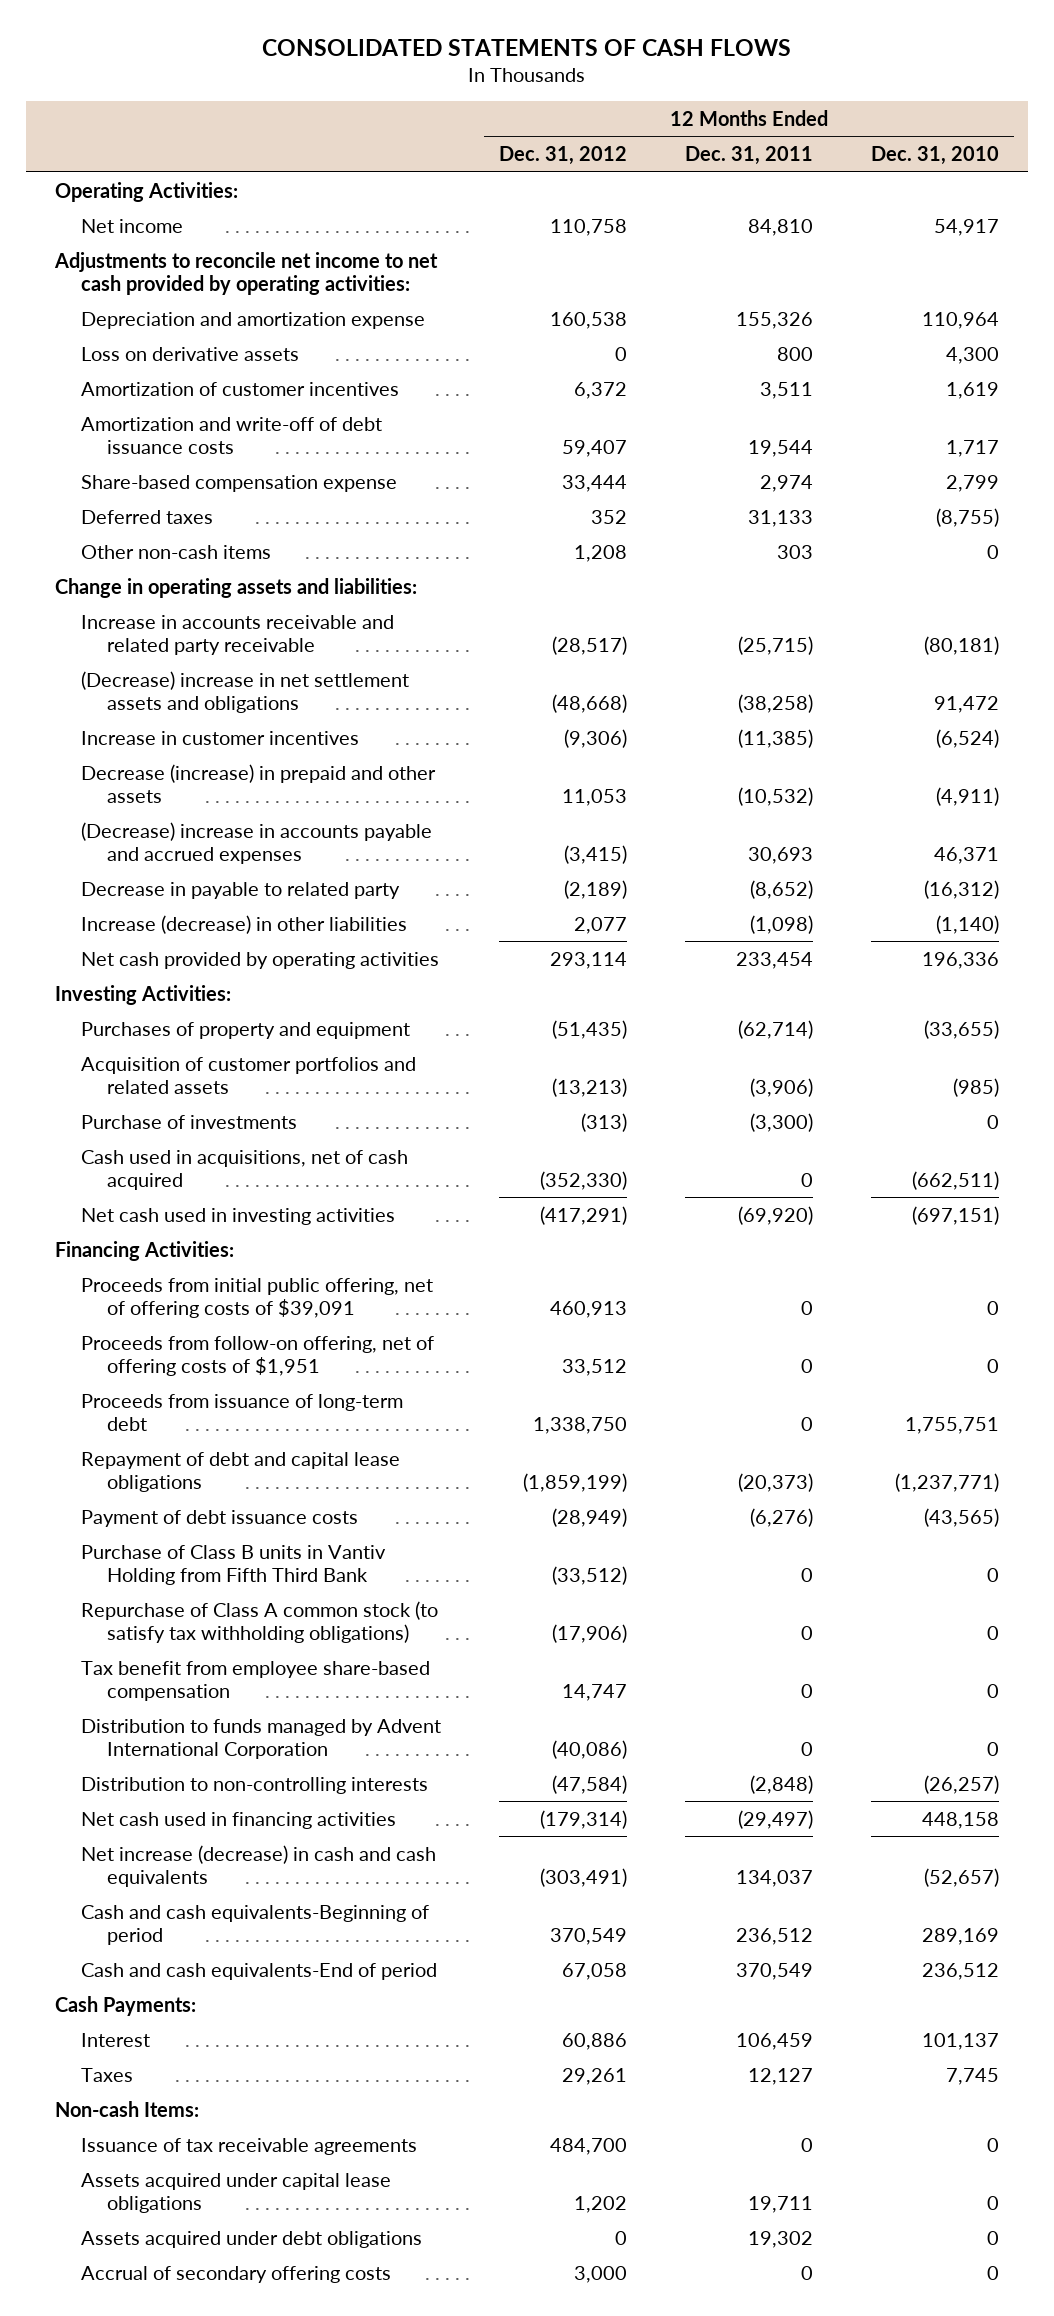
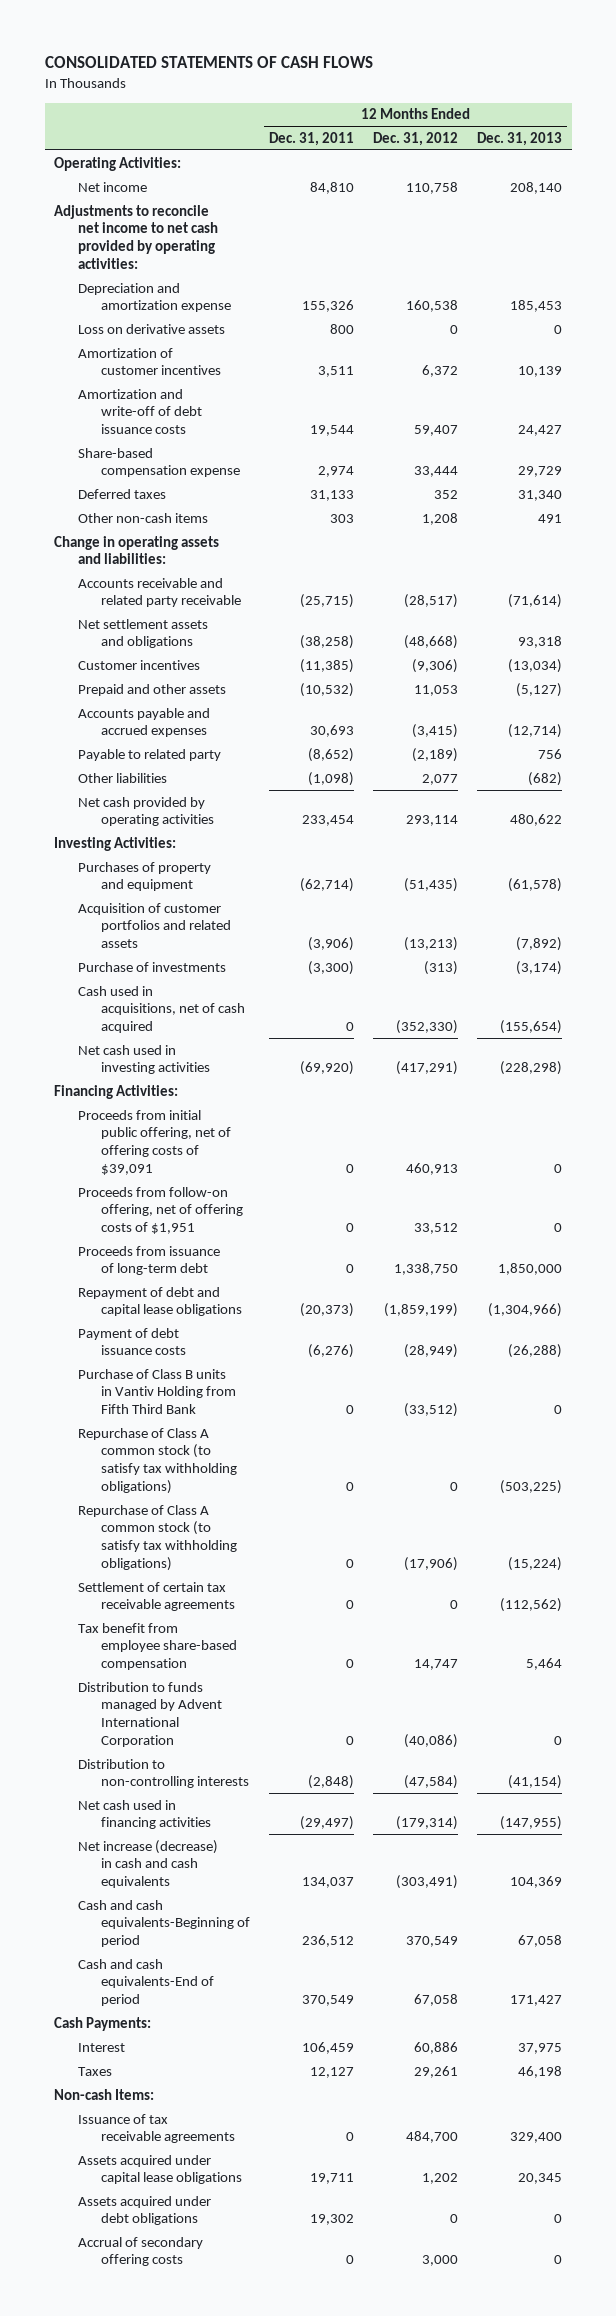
[871,146,1000,166] Dec. 31, 2010 -> none
none -> [477,131,563,146] Dec. 31, 2013
[80,614,394,655] Increase in accounts receivable and related party receivable -> [77,577,242,608] Accounts receivable and related party receivable
[80,670,409,713] (Decrease) increase in net settlement assets and obligations -> [77,618,208,649] Net settlement assets and obligations
[80,730,359,745] Increase in customer incentives -> [77,659,200,670] Customer incentives
[80,763,436,803] Decrease (increase) in prepaid and other assets -> [77,683,226,696] Prepaid and other assets
[80,821,432,864] (Decrease) increase in accounts payable and accrued expenses -> [77,707,210,738] Accounts payable and accrued expenses
[80,881,400,899] Decrease in payable to related party -> [77,748,221,761] Payable to related party
[80,914,407,934] Increase (decrease) in other liabilities -> [77,772,167,783] Other liabilities
none -> [77,1427,238,1495] Repurchase of Class A common stock (to satisfy tax withholding obligations)
none -> [77,1581,236,1612] Settlement of certain tax receivable agreements

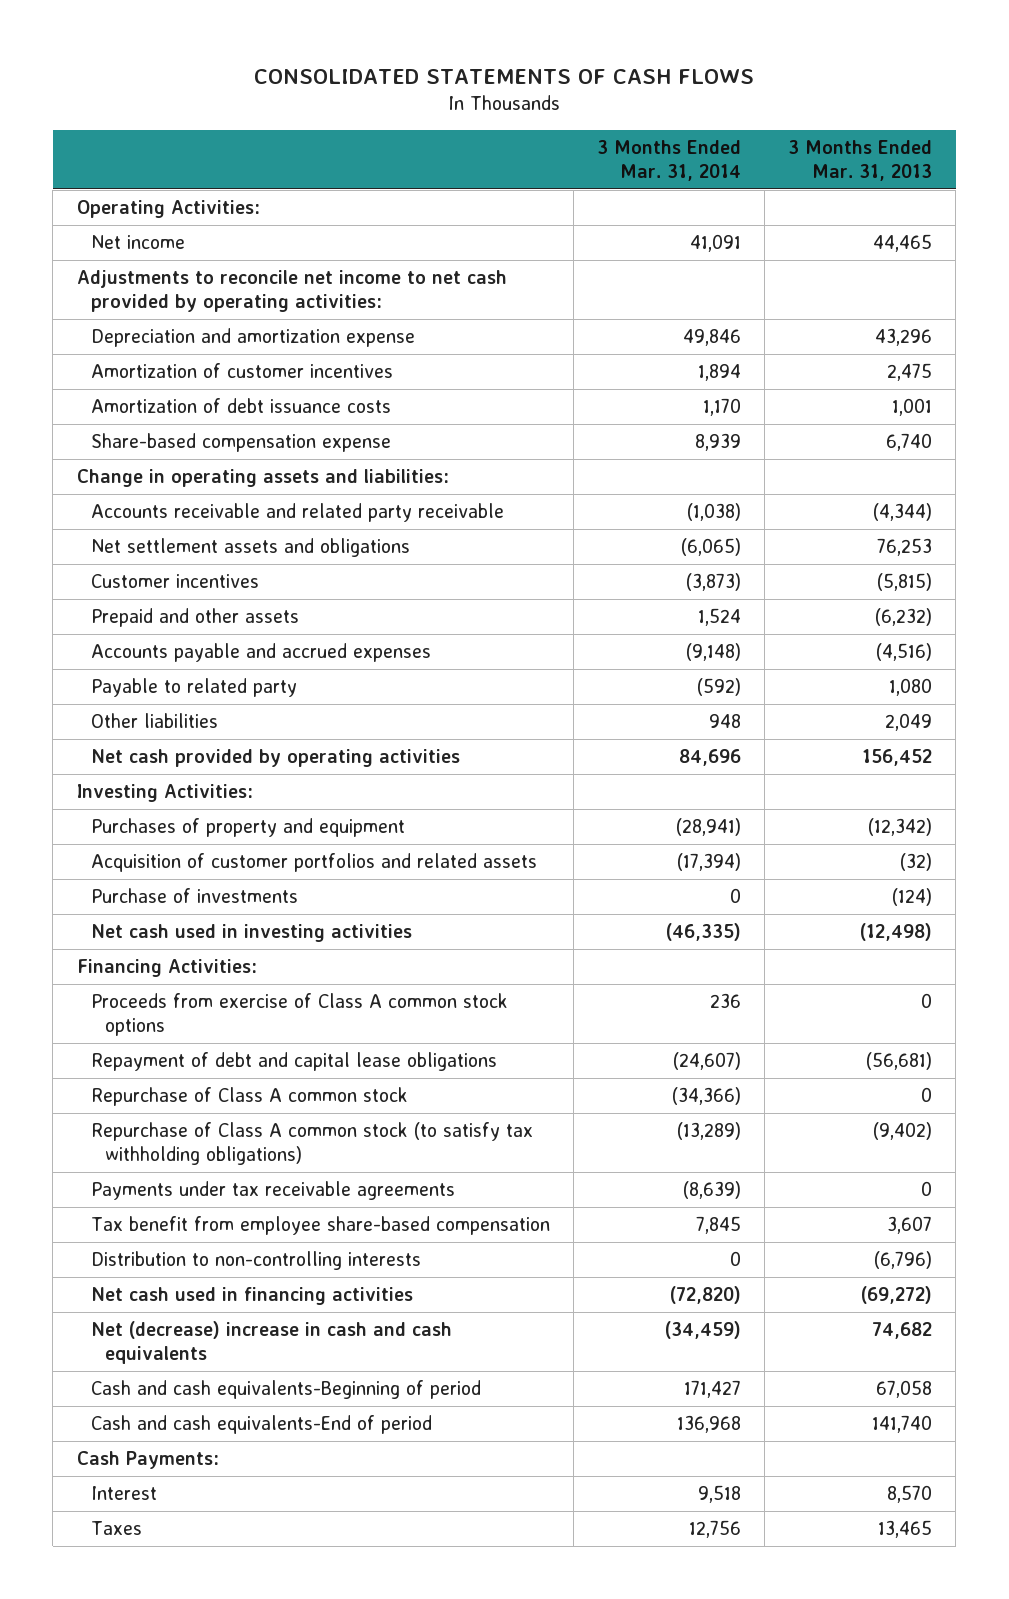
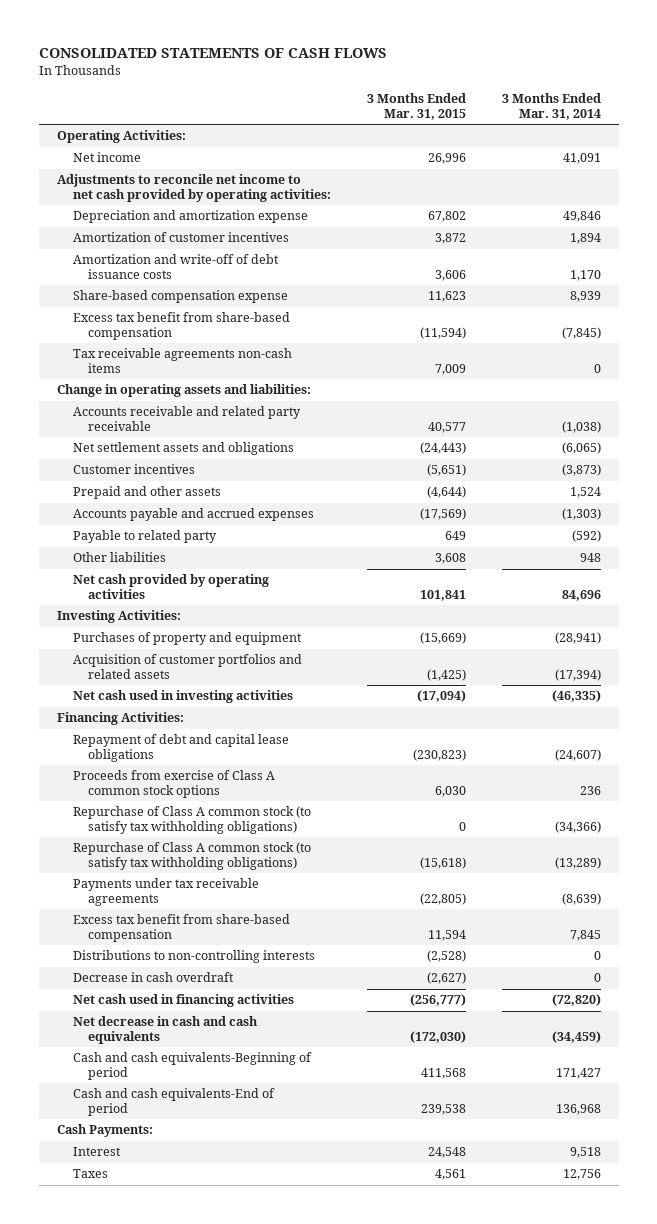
[788,139,933,182] 3 Months Ended Mar. 31, 2013 -> none
none -> [366,93,466,121] 3 Months Ended Mar. 31, 2015
[90,398,391,414] Amortization of debt issuance costs -> [72,254,279,279] Amortization and write-off of debt issuance costs
none -> [72,312,290,340] Excess tax benefit from share-based compensation
none -> [72,348,292,373] Tax receivable agreements non-cash items
[685,643,741,662] (9,148) -> [561,508,601,521] (1,303)
[90,888,298,904] Purchase of investments -> none
[90,993,508,1037] Proceeds from exercise of Class A common stock options -> [72,770,275,798] Proceeds from exercise of Class A common stock options
[90,1087,408,1107] Repurchase of Class A common stock -> [72,806,311,834] Repurchase of Class A common stock (to satisfy tax withholding obligations)
[90,1216,550,1236] Tax benefit from employee share-based compensation -> [72,914,290,942] Excess tax benefit from share-based compensation
[90,1251,421,1271] Distribution to non-controlling interests -> [72,950,315,964] Distributions to non-controlling interests
none -> [72,972,234,983] Decrease in cash overdraft
[90,1321,452,1365] Net (decrease) increase in cash and cash equivalents -> [72,1016,258,1044] Net decrease in cash and cash equivalents

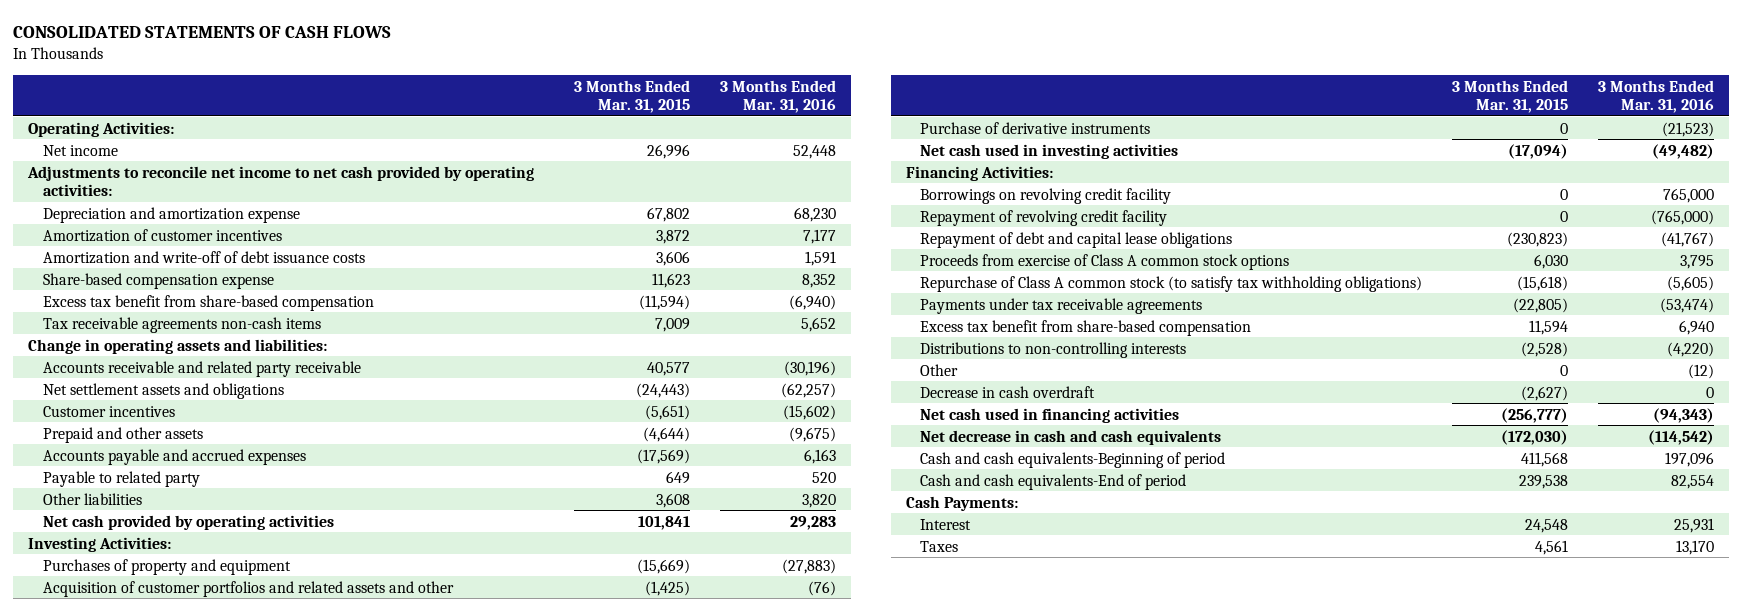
[501,93,601,121] 3 Months Ended Mar. 31, 2014 -> none
none -> [720,79,837,113] 3 Months Ended Mar. 31, 2016
[72,654,302,679] Acquisition of customer portfolios and related assets -> [42,580,454,597] Acquisition of customer portfolios and related assets and other
none -> [920,121,1151,134] Purchase of derivative instruments
none -> [920,187,1172,204] Borrowings on revolving credit facility
none -> [920,209,1168,226] Repayment of revolving credit facility
[72,806,311,834] Repurchase of Class A common stock (to satisfy tax withholding obligations) -> none
none -> [920,363,959,376] Other

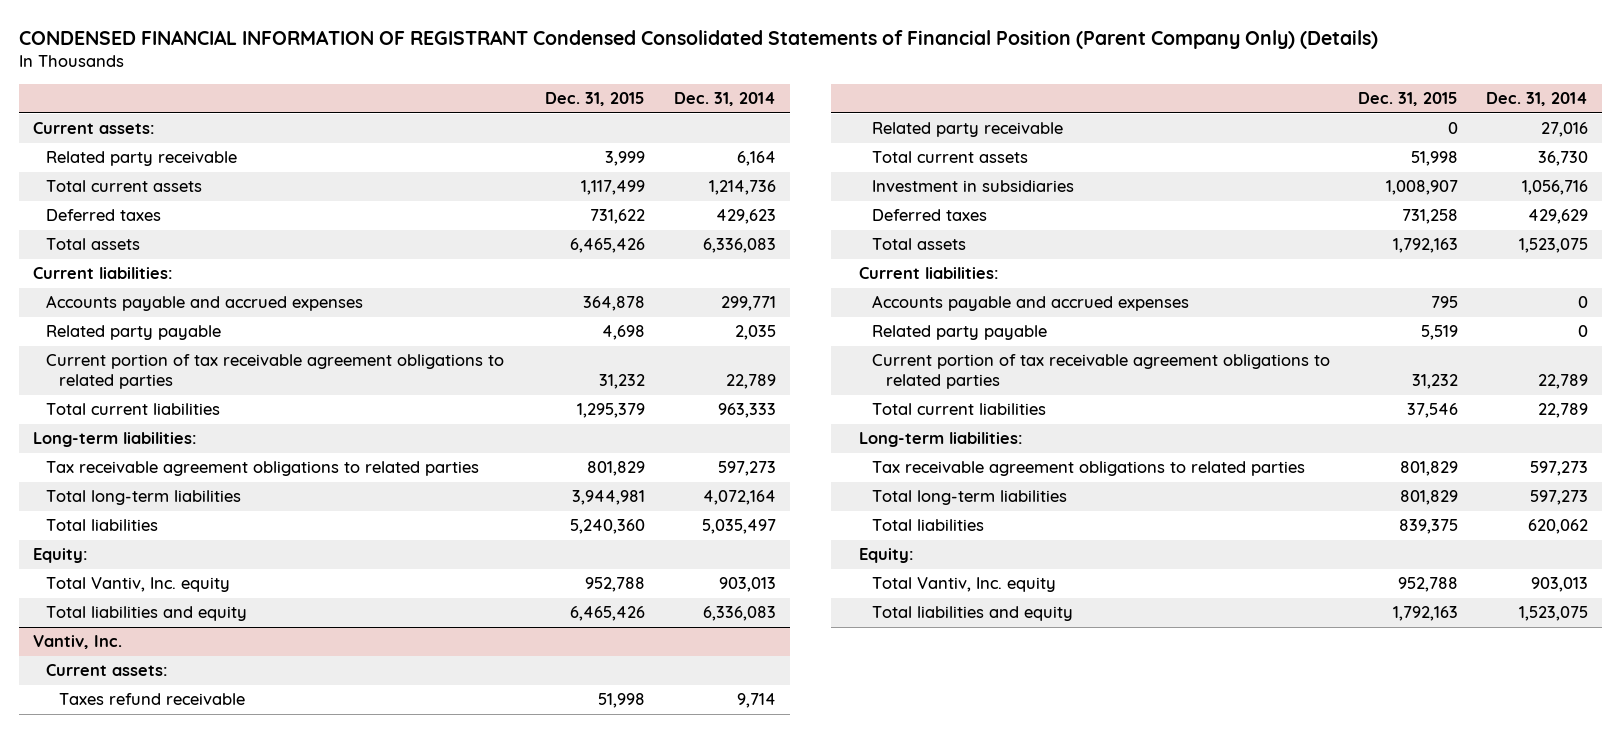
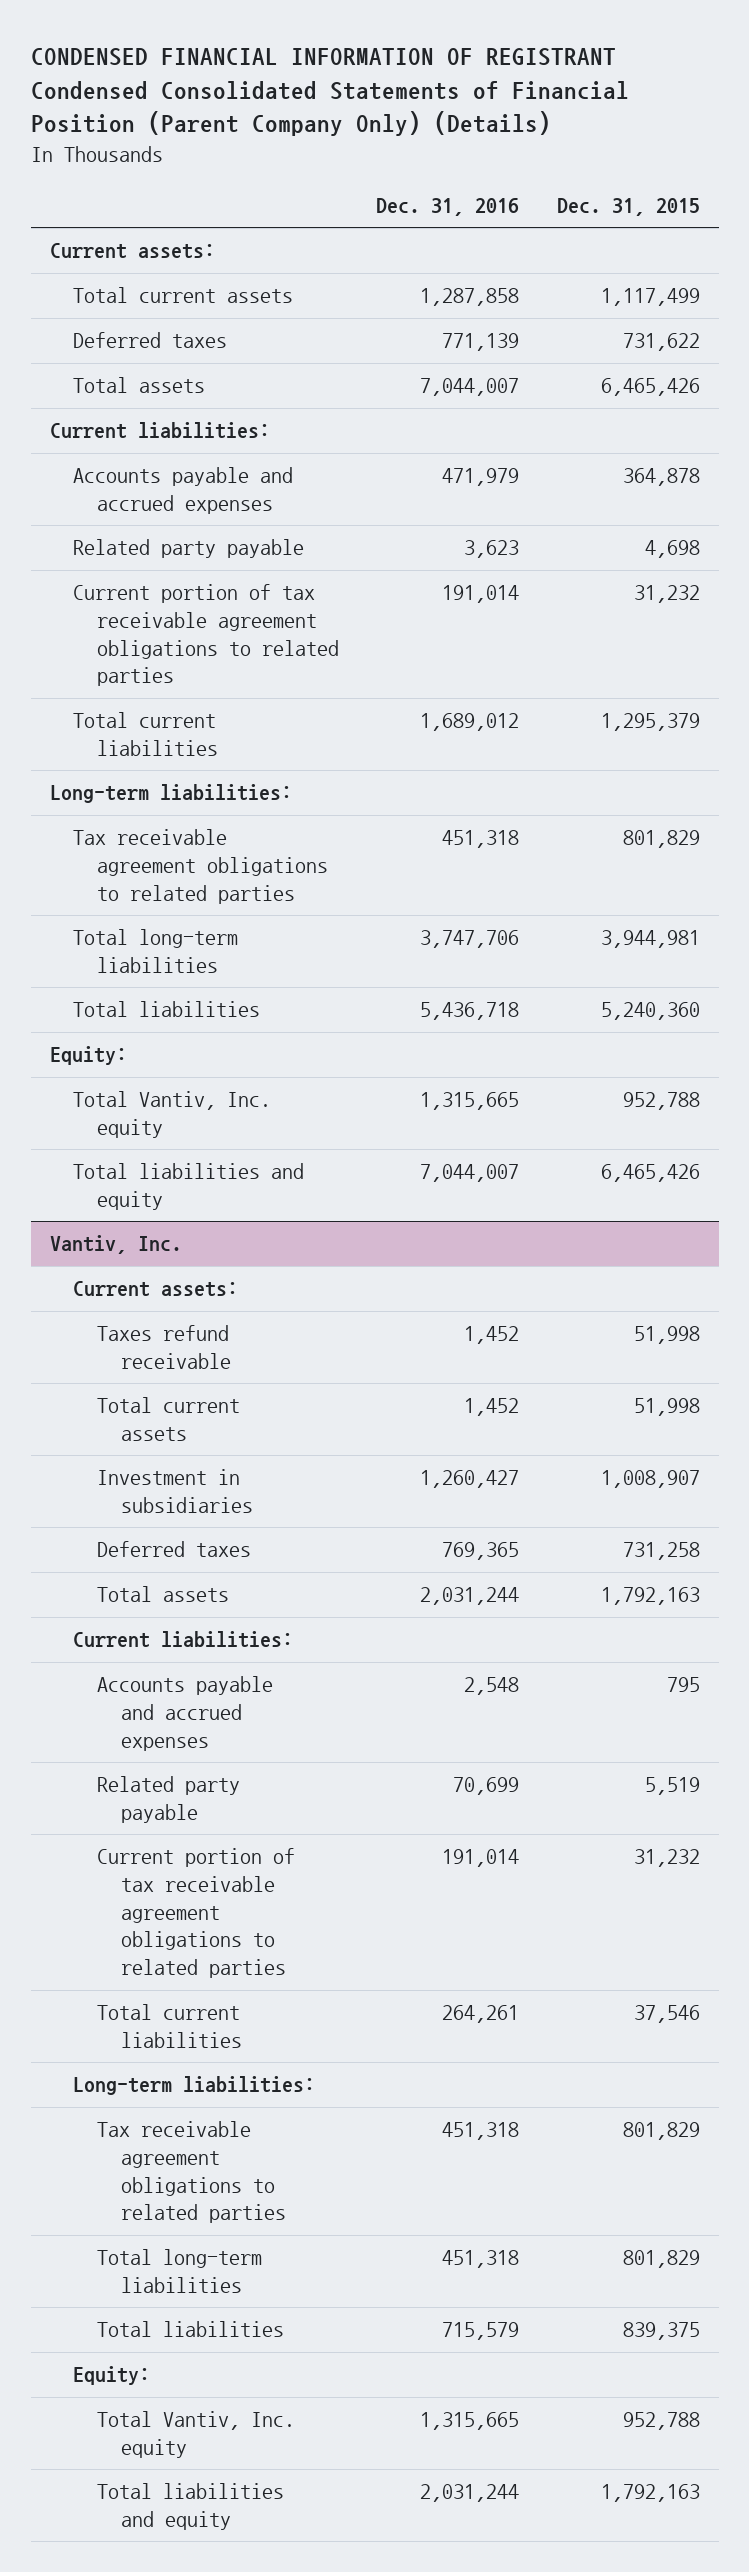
[673,92,776,107] Dec. 31, 2014 -> none
none -> [376,197,520,216] Dec. 31, 2016
[46,151,238,167] Related party receivable -> none
[872,122,1064,138] Related party receivable -> none

